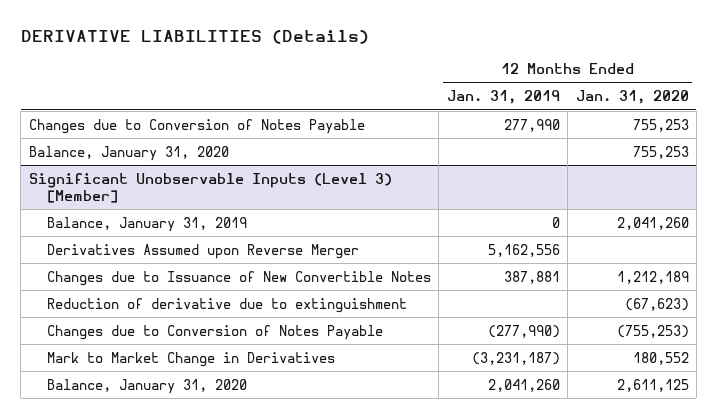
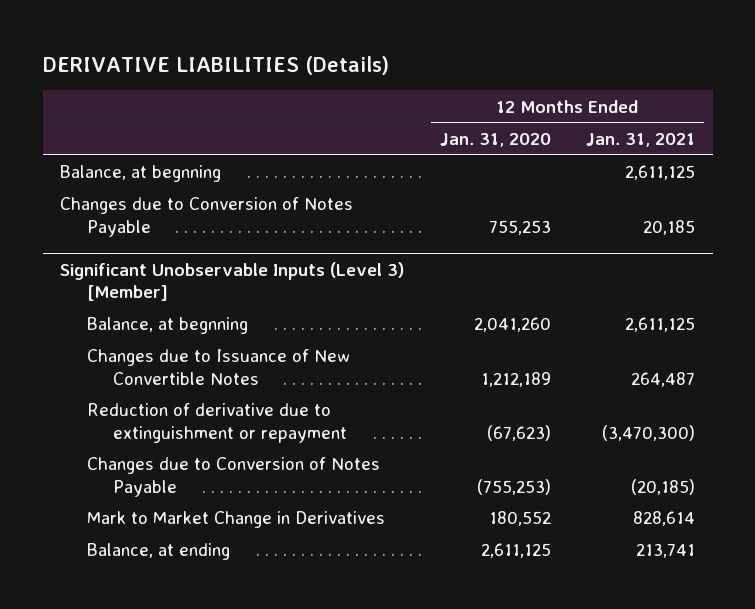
[446,90,560,105] Jan. 31, 2019 -> none
none -> [586,133,696,148] Jan. 31, 2021
none -> [60,165,222,183] Balance, at begnning
[28,145,229,161] Balance, January 31, 2020 -> none
[46,243,359,259] Derivatives Assumed upon Reverse Merger -> none
[46,216,247,232] Balance, January 31, 2019 -> [86,317,248,335] Balance, at begnning
[46,297,407,313] Reduction of derivative due to extinguishment -> [86,403,348,443] Reduction of derivative due to extinguishment or repayment
[46,378,247,394] Balance, January 31, 2020 -> [86,543,230,561] Balance, at ending

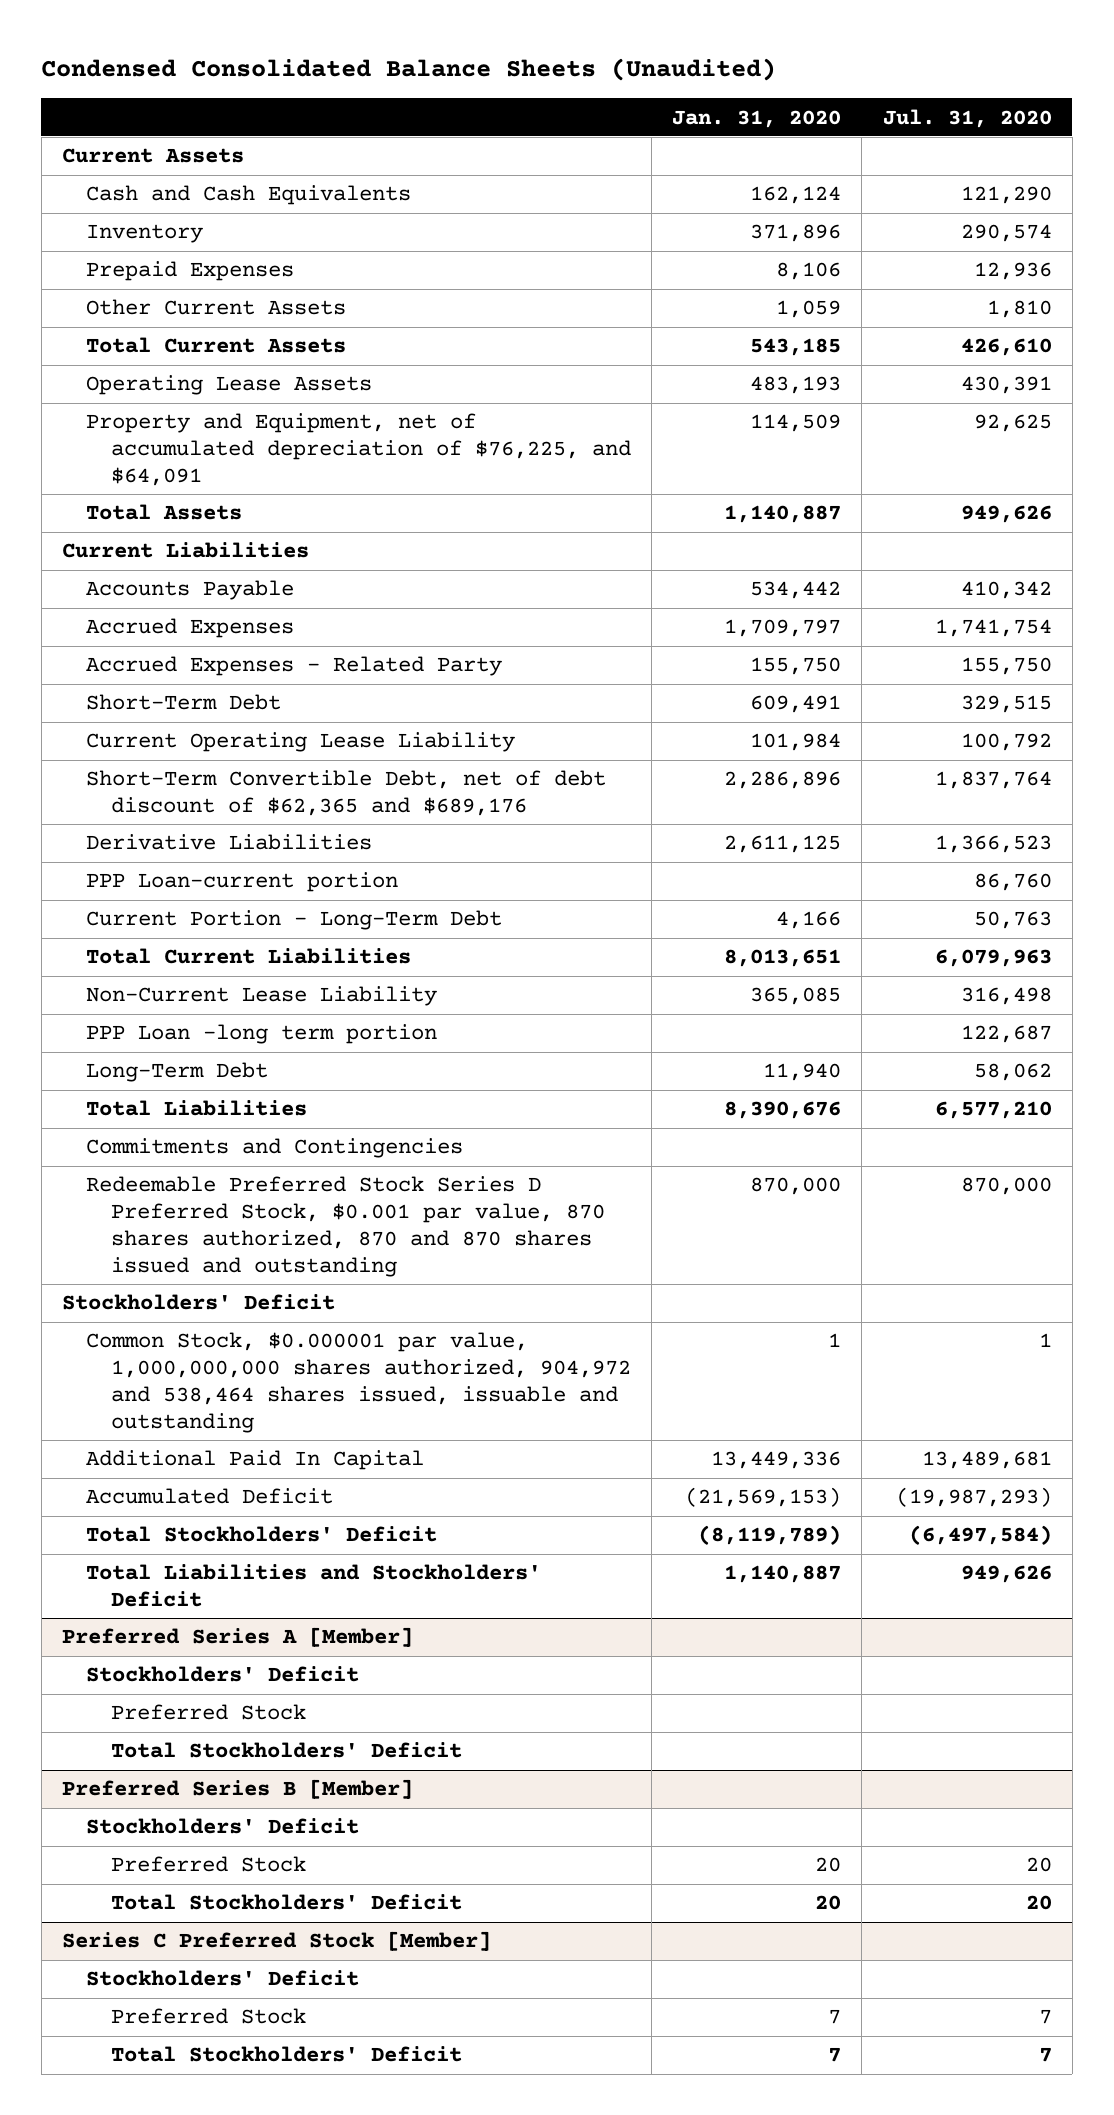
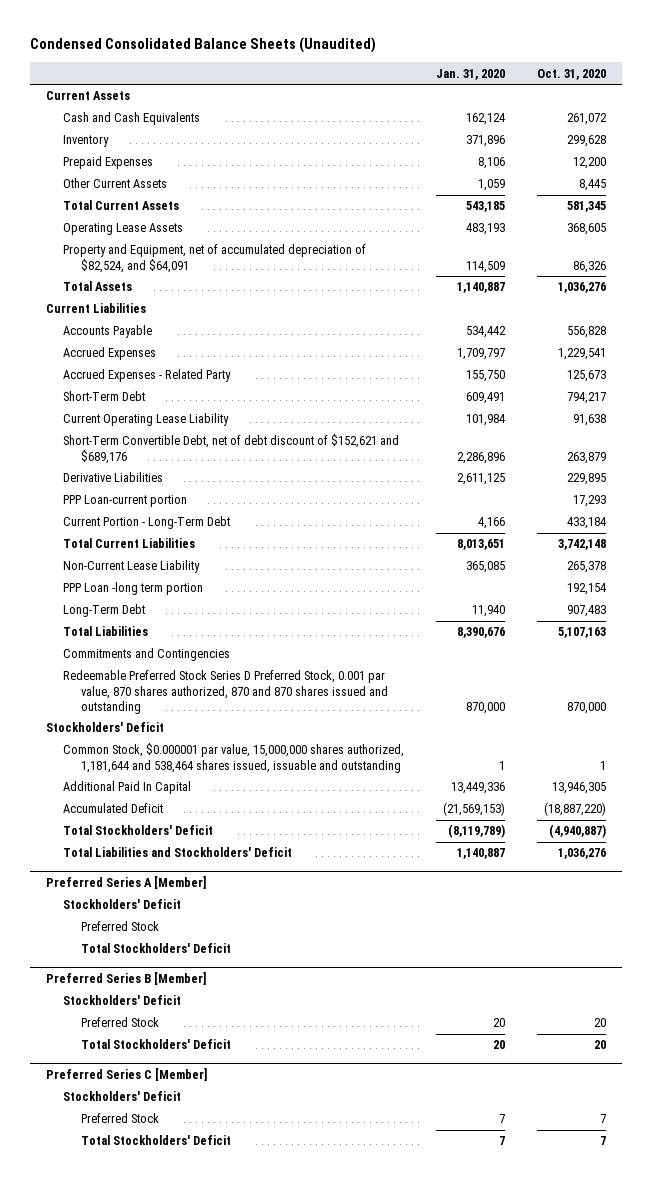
[882,108,1052,128] Jul. 31, 2020 -> none
none -> [537,68,607,80] Oct. 31, 2020
[86,413,631,486] Property and Equipment, net of accumulated depreciation of $76,225, and $64,091 -> [63,244,367,273] Property and Equipment, net of accumulated depreciation of $82,524, and $64,091
[86,770,607,817] Short-Term Convertible Debt, net of debt discount of $62,365 and $689,176 -> [63,434,400,464] Short-Term Convertible Debt, net of debt discount of $152,621 and $689,176
[86,1176,605,1277] Redeemable Preferred Stock Series D Preferred Stock, $0.001 par value, 870 shares authorized, 870 and 870 shares issued and outstanding -> [63,670,388,714] Redeemable Preferred Stock Series D Preferred Stock, 0.001 par value, 870 shares authorized, 870 and 870 shares issued and outstanding
[86,1332,631,1433] Common Stock, $0.000001 par value, 1,000,000,000 shares authorized, 904,972 and 538,464 shares issued, issuable and outstanding -> [63,743,405,773] Common Stock, $0.000001 par value, 15,000,000 shares authorized, 1,181,644 and 538,464 shares issued, issuable and outstanding
[62,1931,492,1952] Series C Preferred Stock [Member] -> [45,1068,207,1082] Preferred Series C [Member]

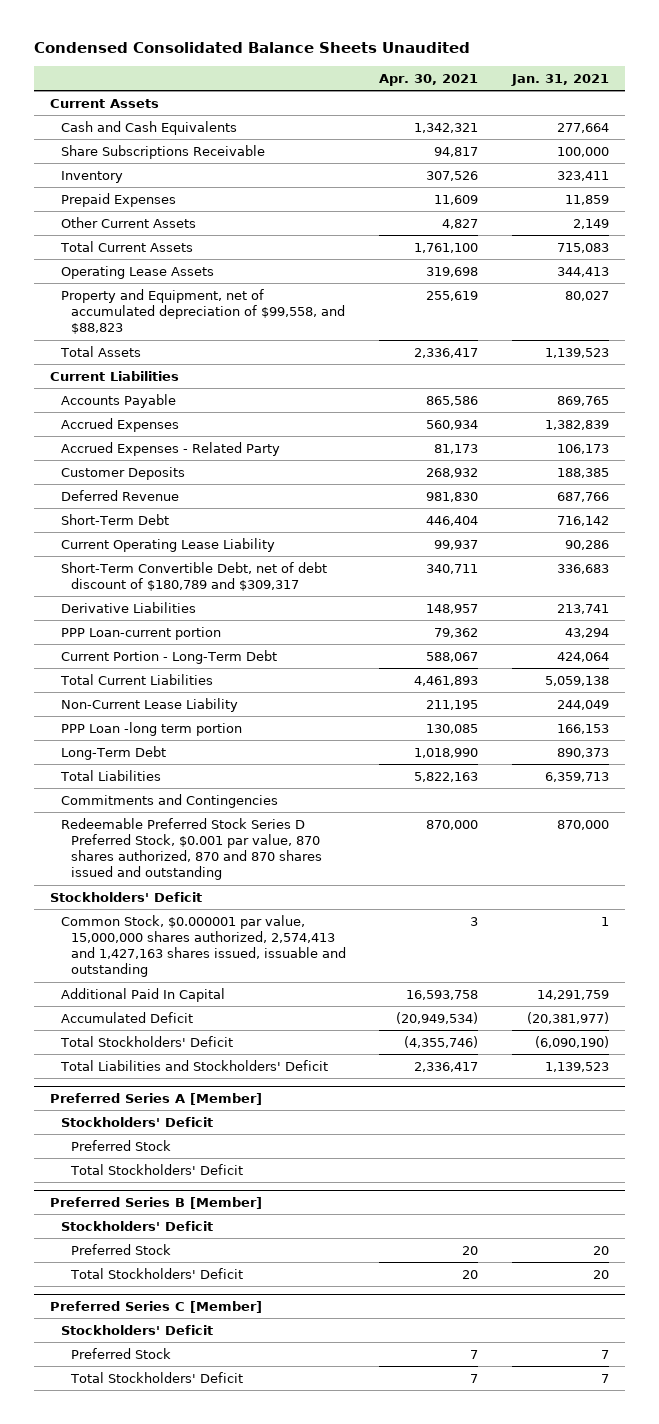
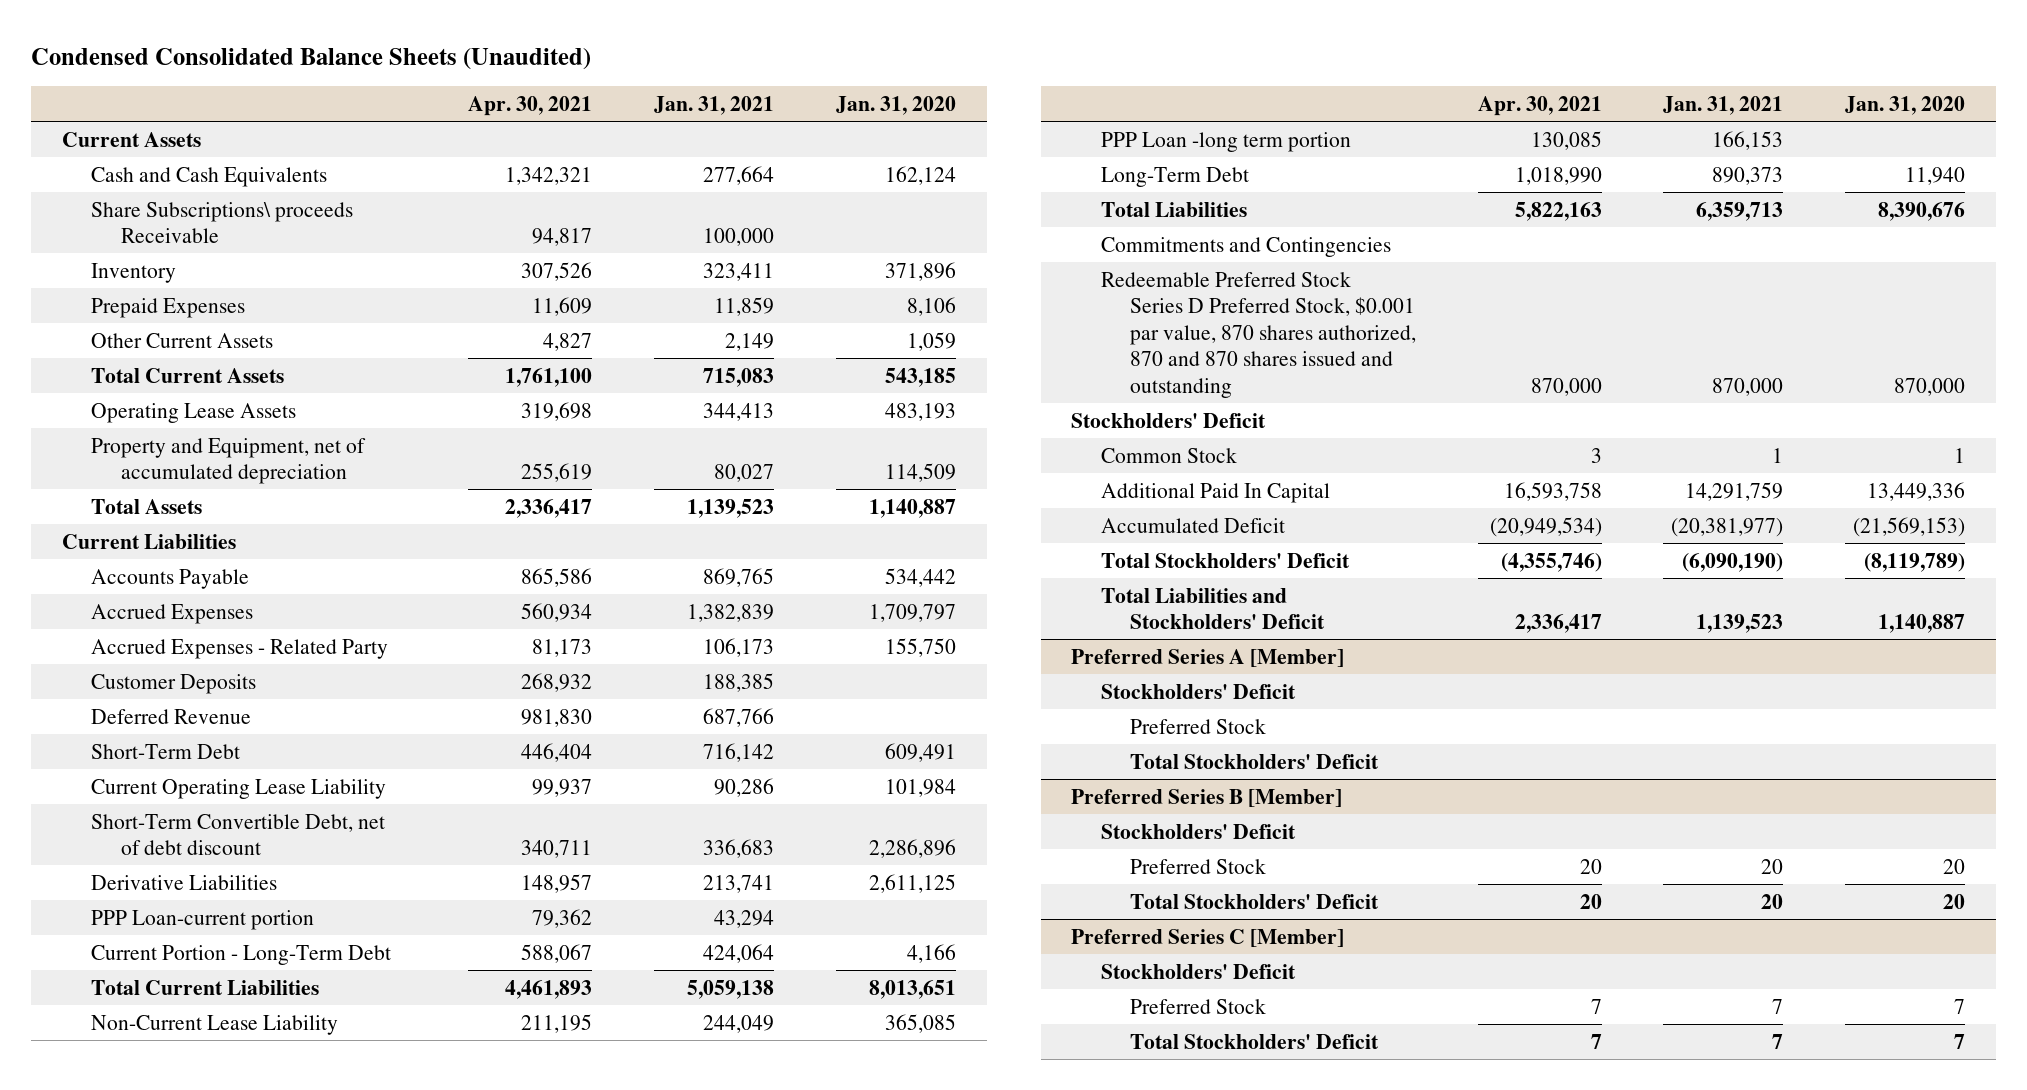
[33,42,470,54] Condensed Consolidated Balance Sheets Unaudited -> [31,47,592,70] Condensed Consolidated Balance Sheets (Unaudited)
none -> [835,95,956,115] Jan. 31, 2020
[60,144,265,159] Share Subscriptions Receivable -> [91,201,354,244] Share Subscriptions\ proceeds Receivable
[60,288,346,335] Property and Equipment, net of accumulated depreciation of $99,558, and $88,823 -> [91,437,367,485] Property and Equipment, net of accumulated depreciation
[60,561,327,591] Short-Term Convertible Debt, net of debt discount of $180,789 and $309,317 -> [91,813,386,856] Short-Term Convertible Debt, net of debt discount
[60,914,347,978] Common Stock, $0.000001 par value, 15,000,000 shares authorized, 2,574,413 and 1,427,163 shares issued, issuable and outstanding -> [1100,447,1237,463] Common Stock

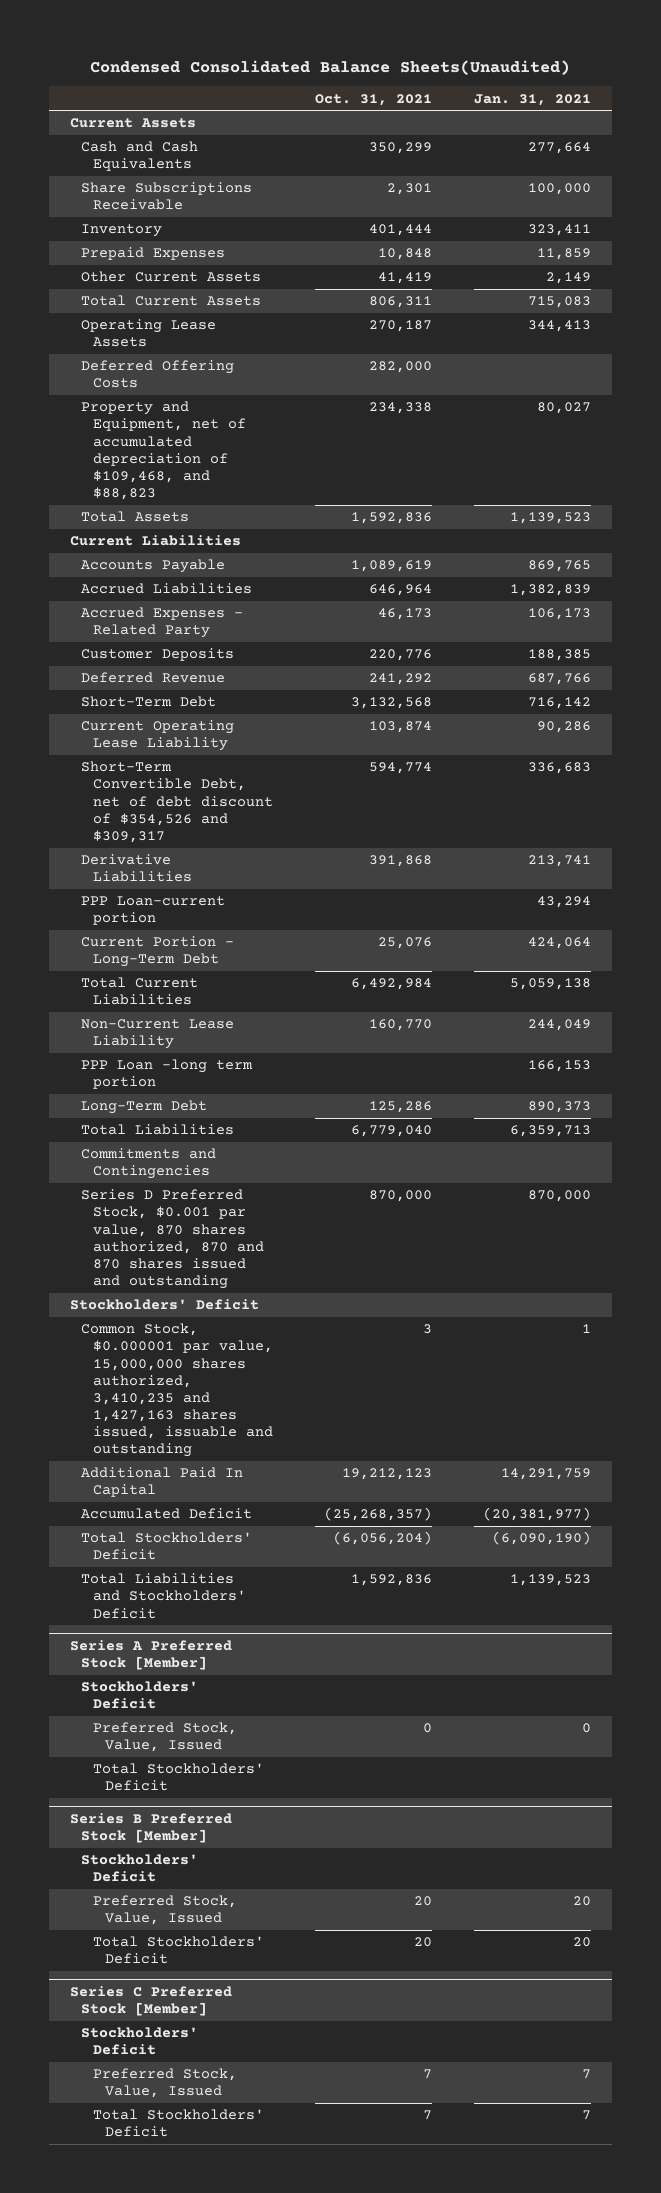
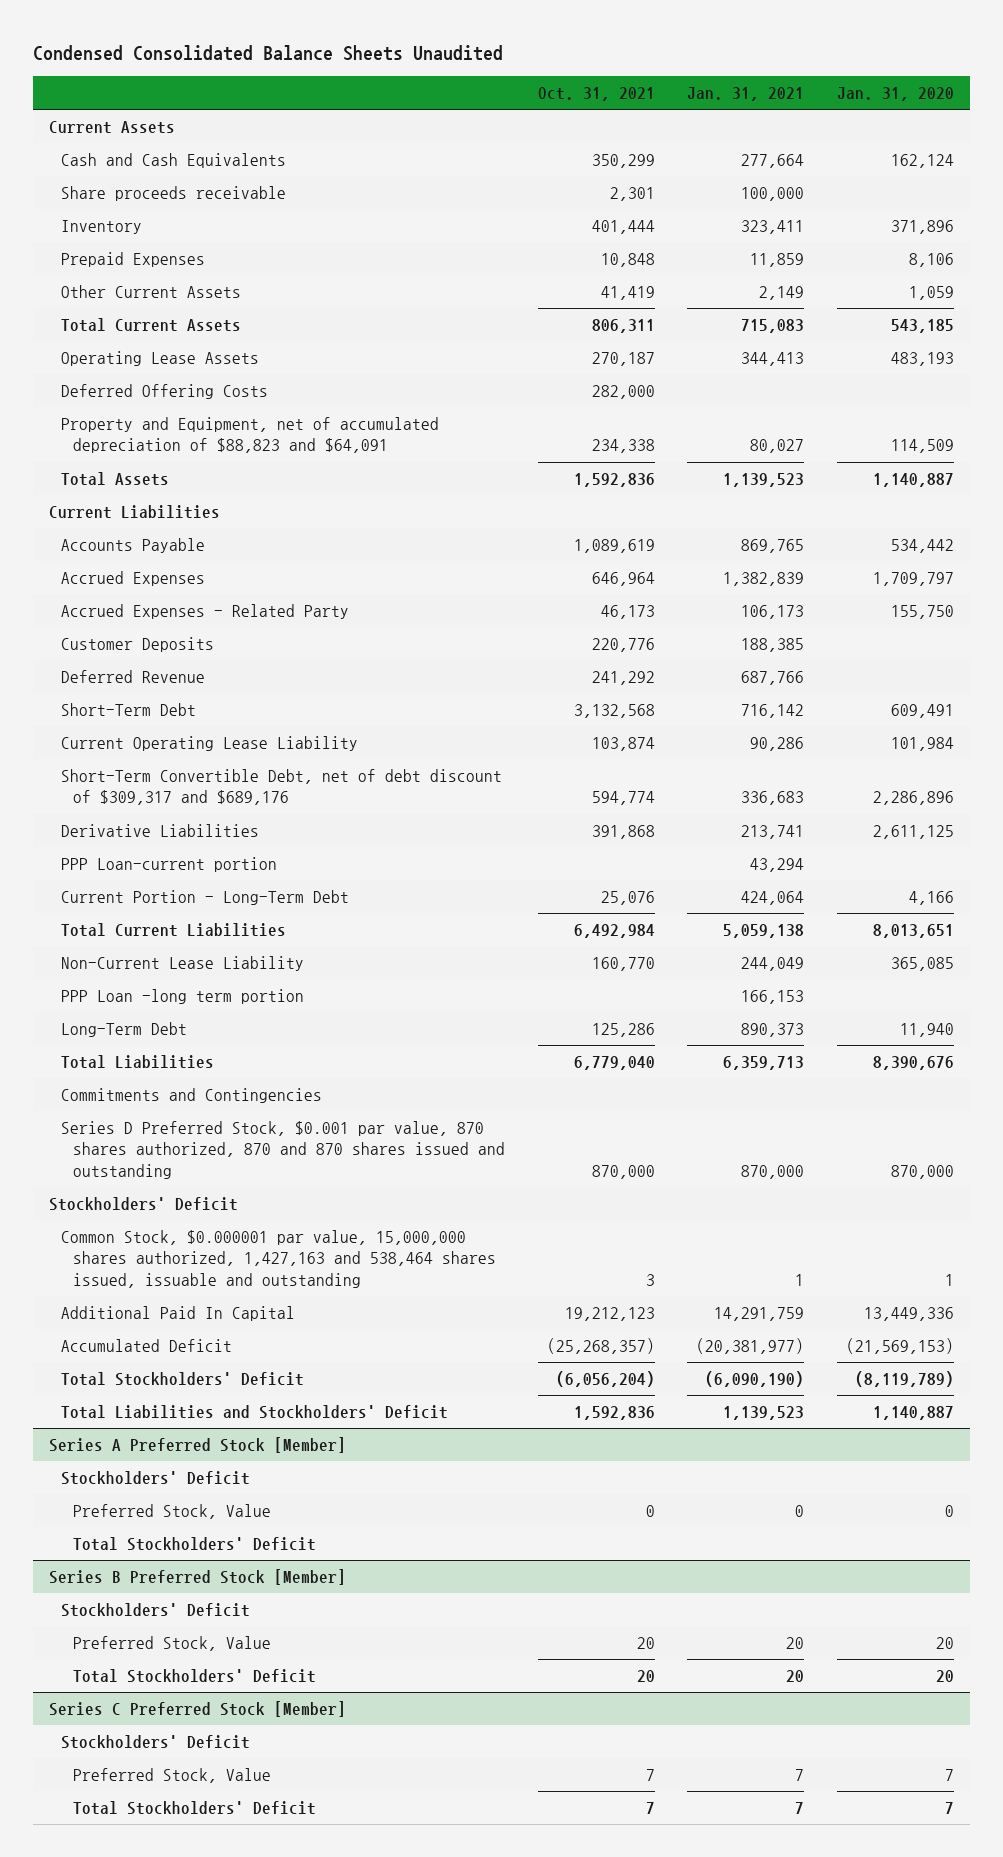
[90,59,571,75] Condensed Consolidated Balance Sheets(Unaudited) -> [32,45,503,62] Condensed Consolidated Balance Sheets Unaudited
none -> [837,86,955,101] Jan. 31, 2020
[81,182,253,211] Share Subscriptions Receivable -> [61,185,287,201] Share proceeds receivable
[81,401,247,501] Property and Equipment, net of accumulated depreciation of $109,468, and $88,823 -> [61,416,440,454] Property and Equipment, net of accumulated depreciation of $88,823 and $64,091
[81,583,253,595] Accrued Liabilities -> [61,570,206,586] Accrued Expenses
[81,761,274,843] Short-Term Convertible Debt, net of debt discount of $354,526 and $309,317 -> [61,768,503,806] Short-Term Convertible Debt, net of debt discount of $309,317 and $689,176
[81,1323,274,1458] Common Stock, $0.000001 par value, 15,000,000 shares authorized, 3,410,235 and 1,427,163 shares issued, issuable and outstanding -> [61,1229,497,1288] Common Stock, $0.000001 par value, 15,000,000 shares authorized, 1,427,163 and 538,464 shares issued, issuable and outstanding
[93,1722,238,1753] Preferred Stock, Value, Issued -> [73,1503,272,1519] Preferred Stock, Value
[93,1895,238,1926] Preferred Stock, Value, Issued -> [73,1635,272,1651] Preferred Stock, Value
[93,2068,238,2099] Preferred Stock, Value, Issued -> [73,1767,272,1783] Preferred Stock, Value

